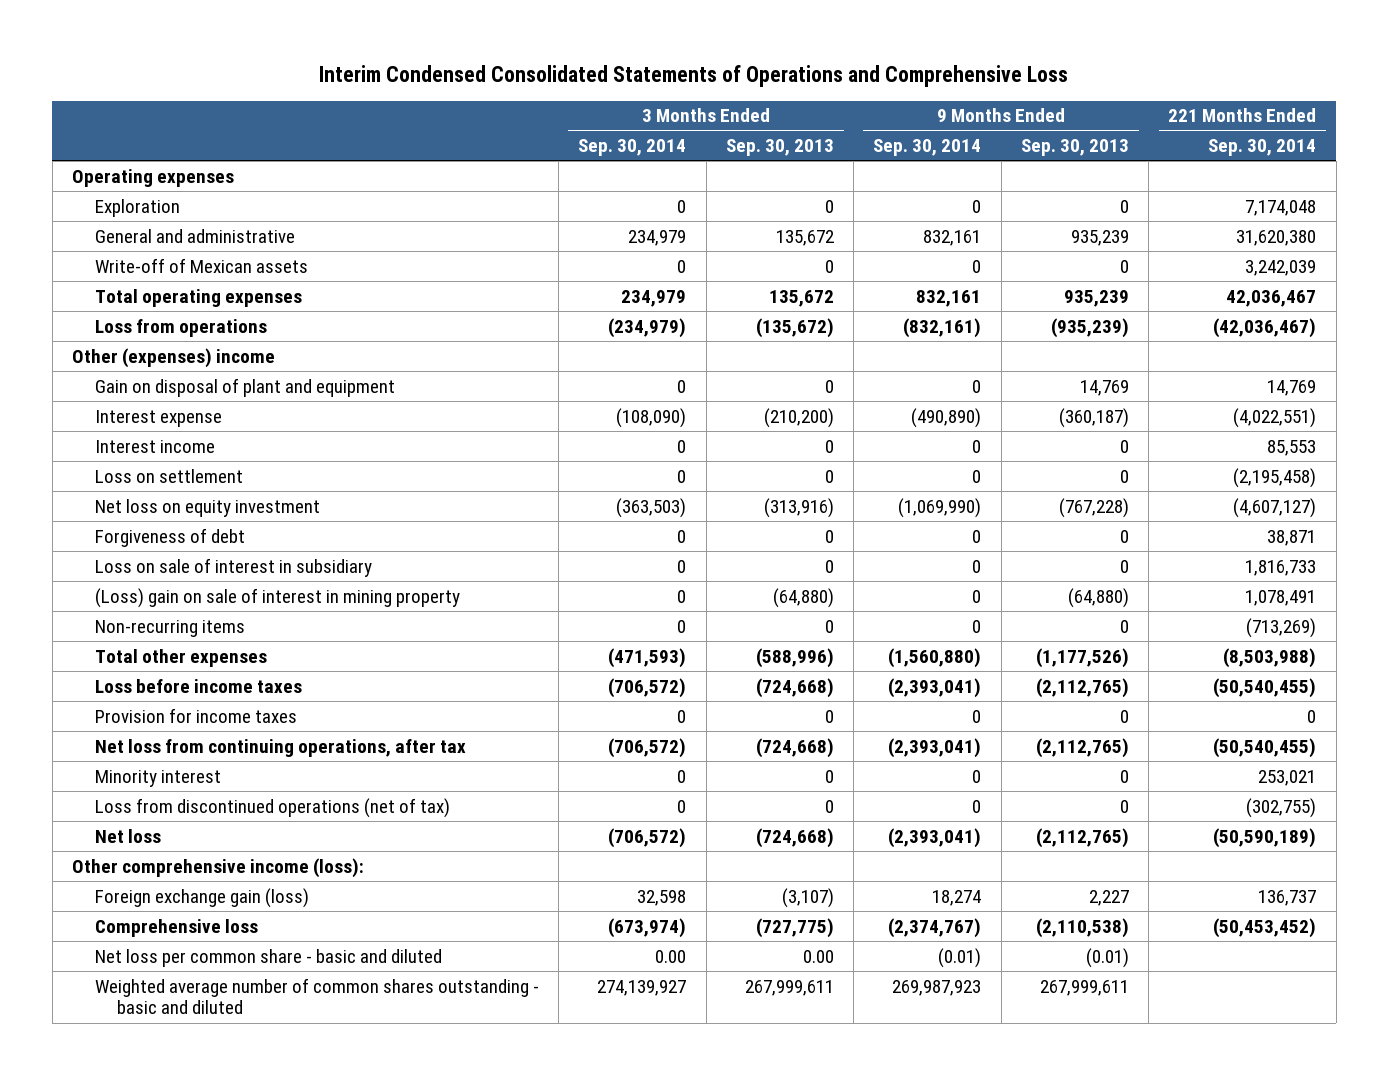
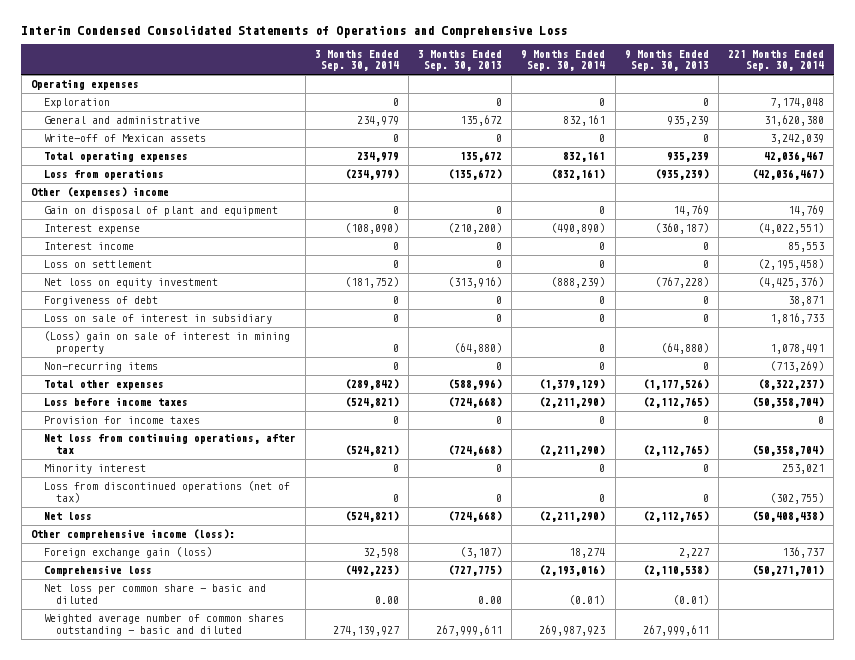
[616,497,687,518] (363,503) -> [344,277,399,289] (181,752)
[898,497,982,518] (1,069,990) -> [551,277,606,289] (888,239)
[1233,497,1317,518] (4,607,127) -> [758,277,825,289] (4,425,376)
[608,647,687,668] (471,593) -> [344,379,399,391] (289,842)
[888,647,982,668] (1,560,880) -> [539,379,606,391] (1,379,129)
[1223,647,1317,668] (8,503,988) -> [758,379,825,391] (8,322,237)
[608,677,687,698] (706,572) -> [344,397,399,409] (524,821)
[888,677,982,698] (2,393,041) -> [539,397,606,409] (2,211,290)
[1213,677,1317,698] (50,540,455) -> [752,397,825,409] (50,358,704)
[608,737,687,758] (706,572) -> [344,444,399,456] (524,821)
[888,737,982,758] (2,393,041) -> [539,444,606,456] (2,211,290)
[1213,737,1317,758] (50,540,455) -> [752,444,825,456] (50,358,704)
[608,827,687,848] (706,572) -> [344,511,399,523] (524,821)
[888,827,982,848] (2,393,041) -> [539,511,606,523] (2,211,290)
[1213,827,1317,848] (50,590,189) -> [752,511,825,523] (50,408,438)
[608,917,687,938] (673,974) -> [344,565,399,577] (492,223)
[888,917,982,938] (2,374,767) -> [539,565,606,577] (2,193,016)
[1213,917,1317,938] (50,453,452) -> [752,565,825,577] (50,271,701)

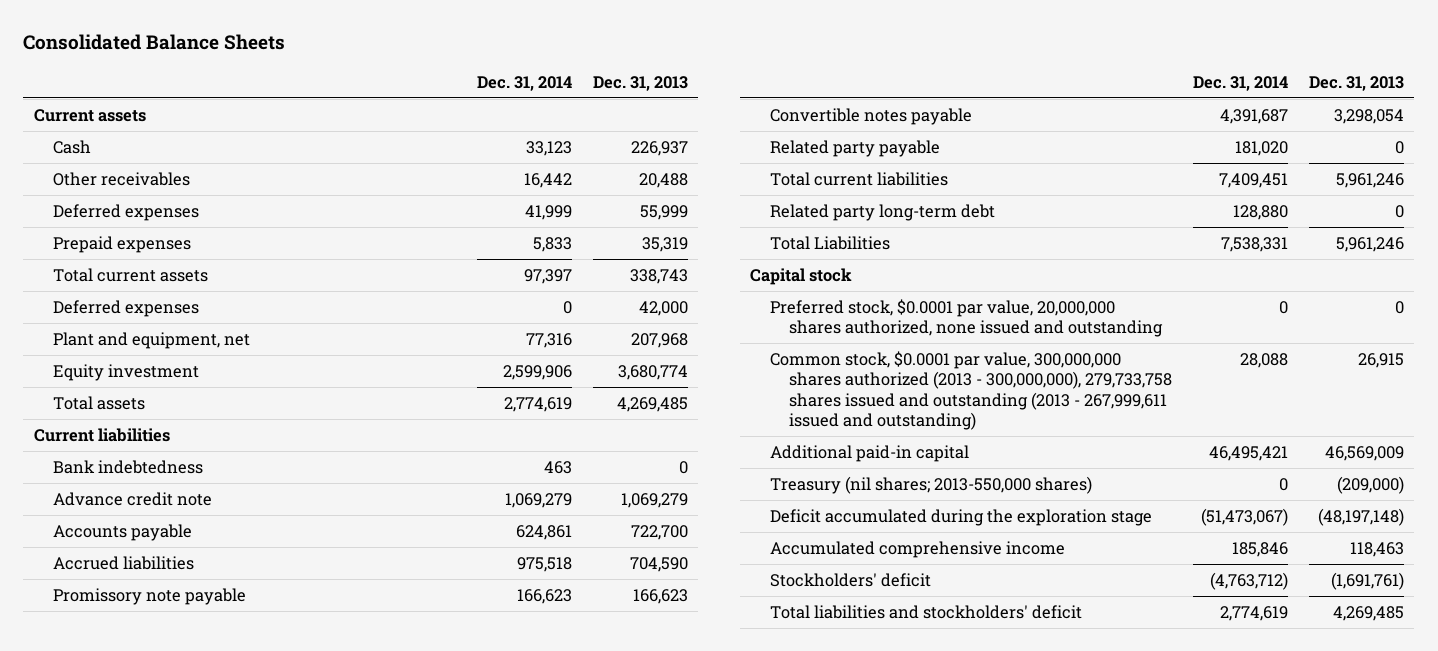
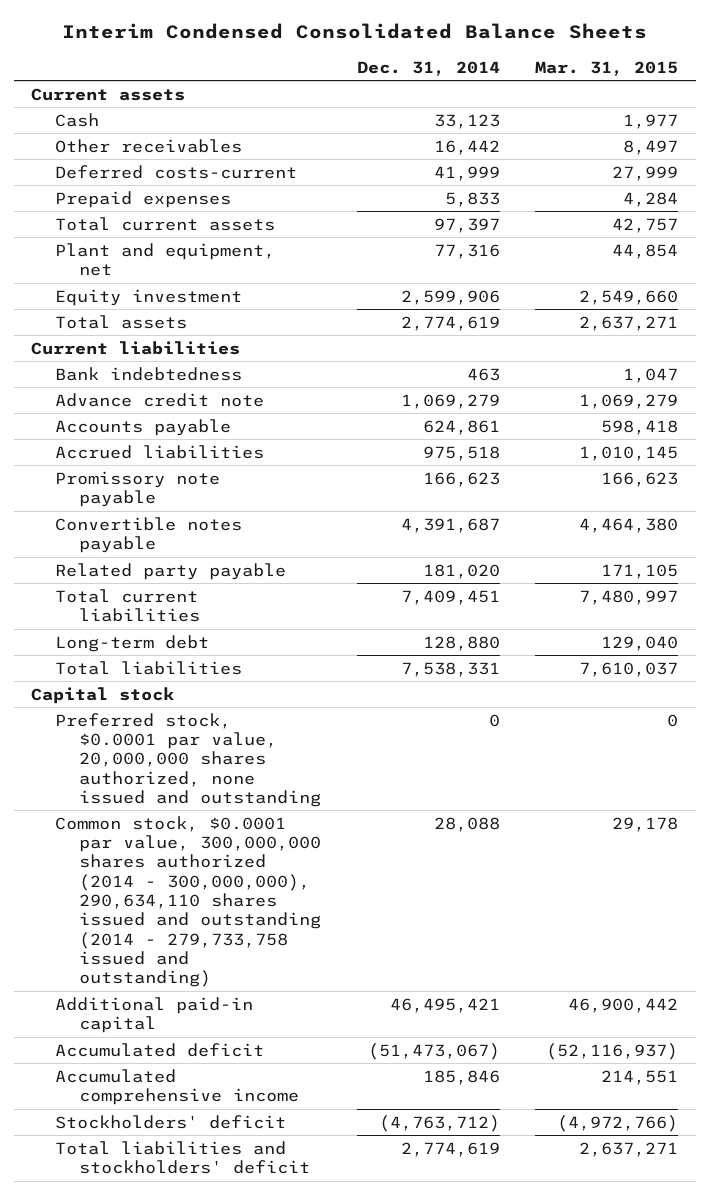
[23,34,286,51] Consolidated Balance Sheets -> [61,23,647,40] Interim Condensed Consolidated Balance Sheets
[592,75,688,91] Dec. 31, 2013 -> none
none -> [535,60,679,76] Mar. 31, 2015
[53,203,200,221] Deferred expenses -> [55,164,298,179] Deferred costs-current
[53,299,200,317] Deferred expenses -> none
[769,203,995,221] Related party long-term debt -> [55,634,210,652] Long-term debt
[769,235,890,250] Total Liabilities -> [55,660,243,675] Total liabilities
[769,350,1173,431] Common stock, $0.0001 par value, 300,000,000 shares authorized (2013 - 300,000,000), 279,733,758 shares issued and outstanding (2013 - 267,999,611 issued and outstanding) -> [55,815,322,988] Common stock, $0.0001 par value, 300,000,000 shares authorized (2014 - 300,000,000), 290,634,110 shares issued and outstanding (2014 - 279,733,758 issued and outstanding)
[769,475,1092,494] Treasury (nil shares; 2013-550,000 shares) -> none
[769,508,1152,526] Deficit accumulated during the exploration stage -> [55,1042,265,1057] Accumulated deficit

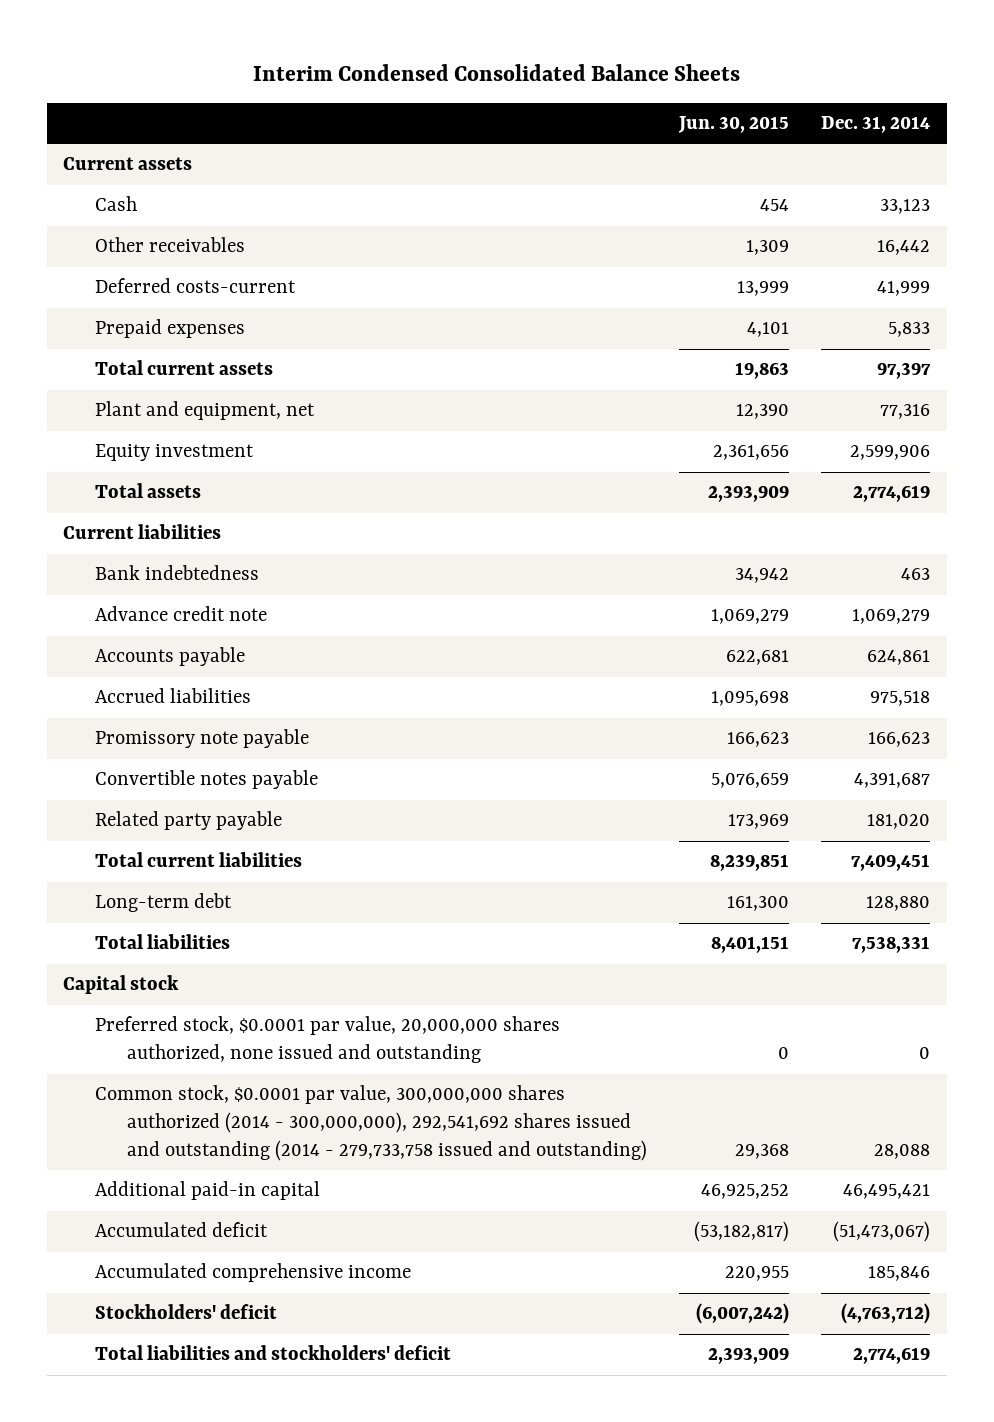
[535,60,679,76] Mar. 31, 2015 -> none
none -> [678,116,790,134] Jun. 30, 2015
[55,815,322,988] Common stock, $0.0001 par value, 300,000,000 shares authorized (2014 - 300,000,000), 290,634,110 shares issued and outstanding (2014 - 279,733,758 issued and outstanding) -> [95,1085,647,1162] Common stock, $0.0001 par value, 300,000,000 shares authorized (2014 - 300,000,000), 292,541,692 shares issued and outstanding (2014 - 279,733,758 issued and outstanding)

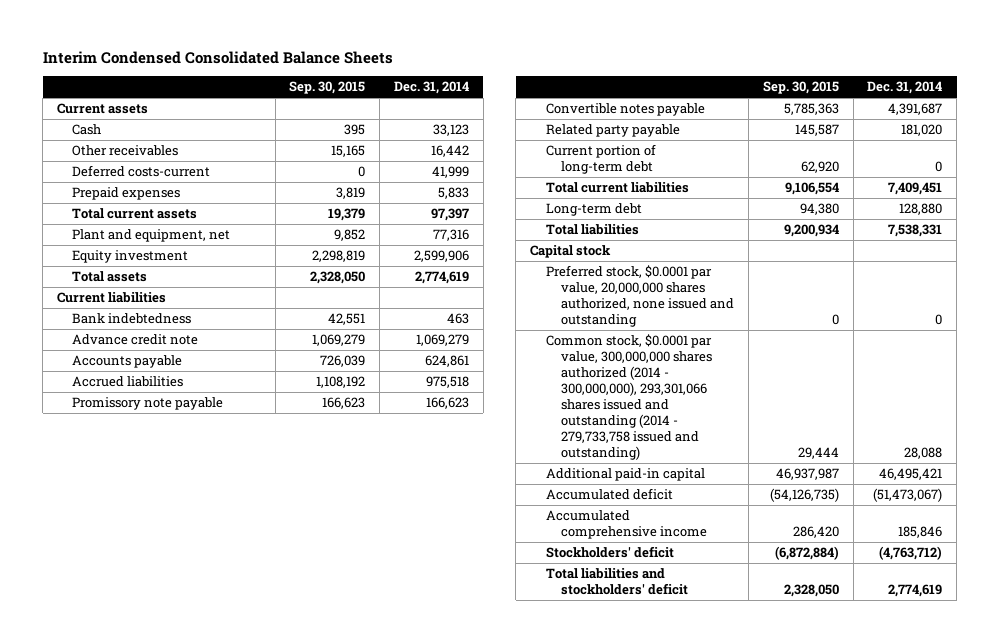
[678,116,790,134] Jun. 30, 2015 -> none
none -> [289,81,366,95] Sep. 30, 2015
none -> [545,144,656,175] Current portion of long-term debt
[95,1085,647,1162] Common stock, $0.0001 par value, 300,000,000 shares authorized (2014 - 300,000,000), 292,541,692 shares issued and outstanding (2014 - 279,733,758 issued and outstanding) -> [545,334,713,460] Common stock, $0.0001 par value, 300,000,000 shares authorized (2014 - 300,000,000), 293,301,066 shares issued and outstanding (2014 - 279,733,758 issued and outstanding)

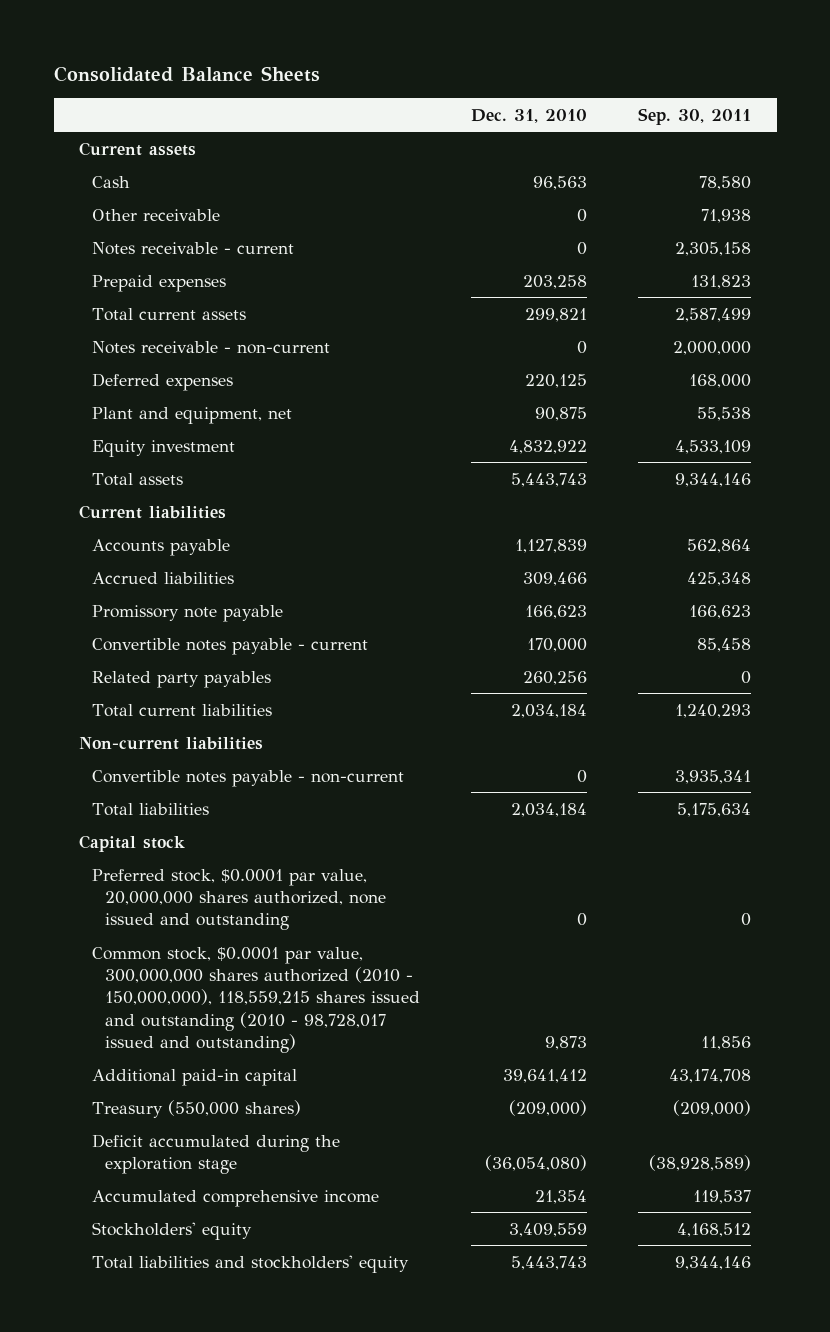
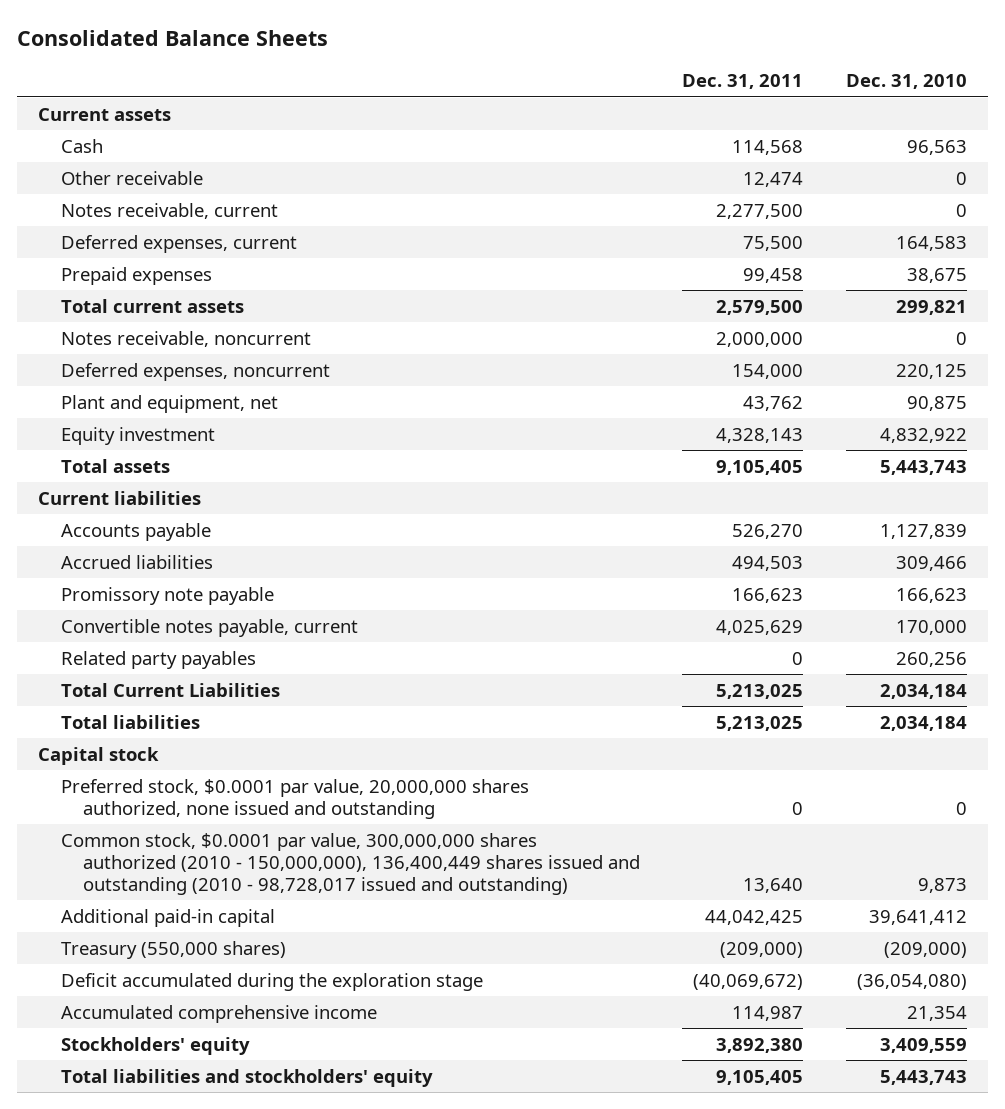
[638,107,752,125] Sep. 30, 2011 -> none
none -> [682,74,804,90] Dec. 31, 2011
[92,241,295,255] Notes receivable - current -> [60,202,278,219] Notes receivable, current
none -> [60,234,297,253] Deferred expenses, current
[523,274,588,289] 203,258 -> [907,267,968,283] 38,675
[92,340,331,354] Notes receivable - non-current -> [60,330,311,347] Notes receivable, noncurrent
[92,372,234,391] Deferred expenses -> [60,362,330,381] Deferred expenses, noncurrent
[92,637,369,655] Convertible notes payable - current -> [60,618,358,637] Convertible notes payable, current
[79,736,264,750] Non-current liabilities -> none
[92,769,405,787] Convertible notes payable - non-current -> none
[92,703,273,717] Total current liabilities -> [60,682,280,697] Total Current Liabilities
[92,946,421,1053] Common stock, $0.0001 par value, 300,000,000 shares authorized (2010 - 150,000,000), 118,559,215 shares issued and outstanding (2010 - 98,728,017 issued and outstanding) -> [60,832,640,895] Common stock, $0.0001 par value, 300,000,000 shares authorized (2010 - 150,000,000), 136,400,449 shares issued and outstanding (2010 - 98,728,017 issued and outstanding)

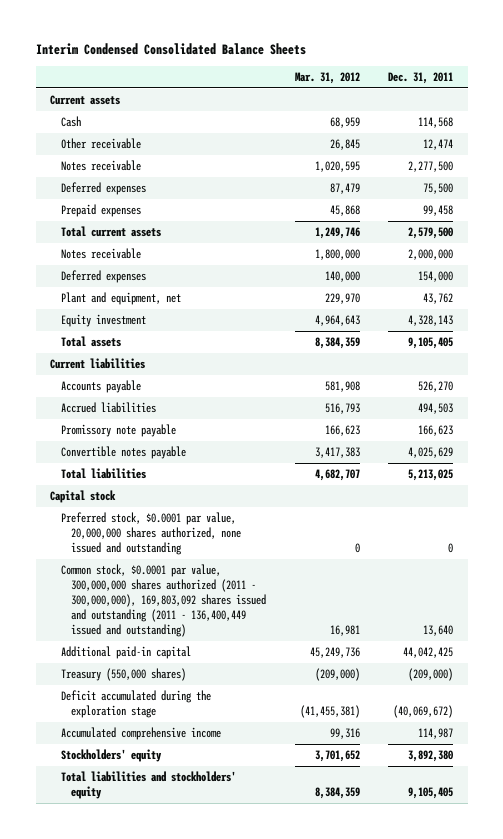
[16,29,328,46] Consolidated Balance Sheets -> [35,42,306,55] Interim Condensed Consolidated Balance Sheets
[846,74,968,90] Dec. 31, 2010 -> none
none -> [294,71,360,84] Mar. 31, 2012
[60,202,278,219] Notes receivable, current -> [60,160,141,172] Notes receivable
[60,234,297,253] Deferred expenses, current -> [60,182,146,196] Deferred expenses
[60,330,311,347] Notes receivable, noncurrent -> [60,248,141,260] Notes receivable
[60,362,330,381] Deferred expenses, noncurrent -> [60,270,146,284] Deferred expenses
[60,650,256,669] Related party payables -> none
[60,682,280,697] Total Current Liabilities -> none
[60,618,358,637] Convertible notes payable, current -> [60,446,186,460] Convertible notes payable
[60,832,640,895] Common stock, $0.0001 par value, 300,000,000 shares authorized (2010 - 150,000,000), 136,400,449 shares issued and outstanding (2010 - 98,728,017 issued and outstanding) -> [60,564,267,638] Common stock, $0.0001 par value, 300,000,000 shares authorized (2011 - 300,000,000), 169,803,092 shares issued and outstanding (2011 - 136,400,449 issued and outstanding)

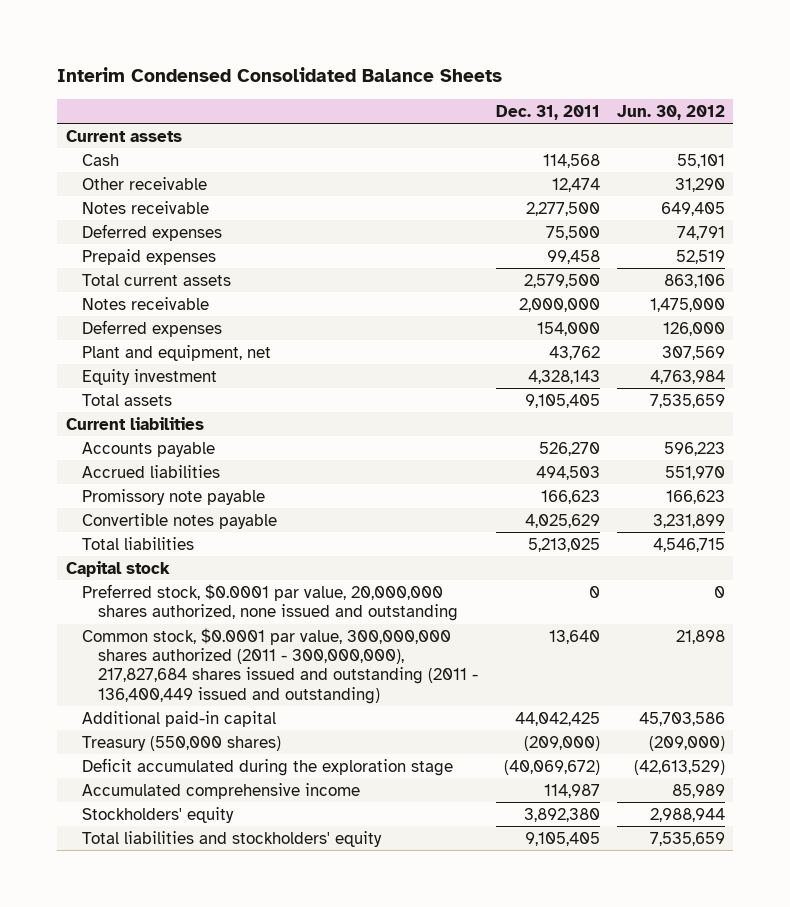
[294,71,360,84] Mar. 31, 2012 -> none
none -> [616,104,725,120] Jun. 30, 2012
[60,564,267,638] Common stock, $0.0001 par value, 300,000,000 shares authorized (2011 - 300,000,000), 169,803,092 shares issued and outstanding (2011 - 136,400,449 issued and outstanding) -> [81,627,479,704] Common stock, $0.0001 par value, 300,000,000 shares authorized (2011 - 300,000,000), 217,827,684 shares issued and outstanding (2011 - 136,400,449 issued and outstanding)

